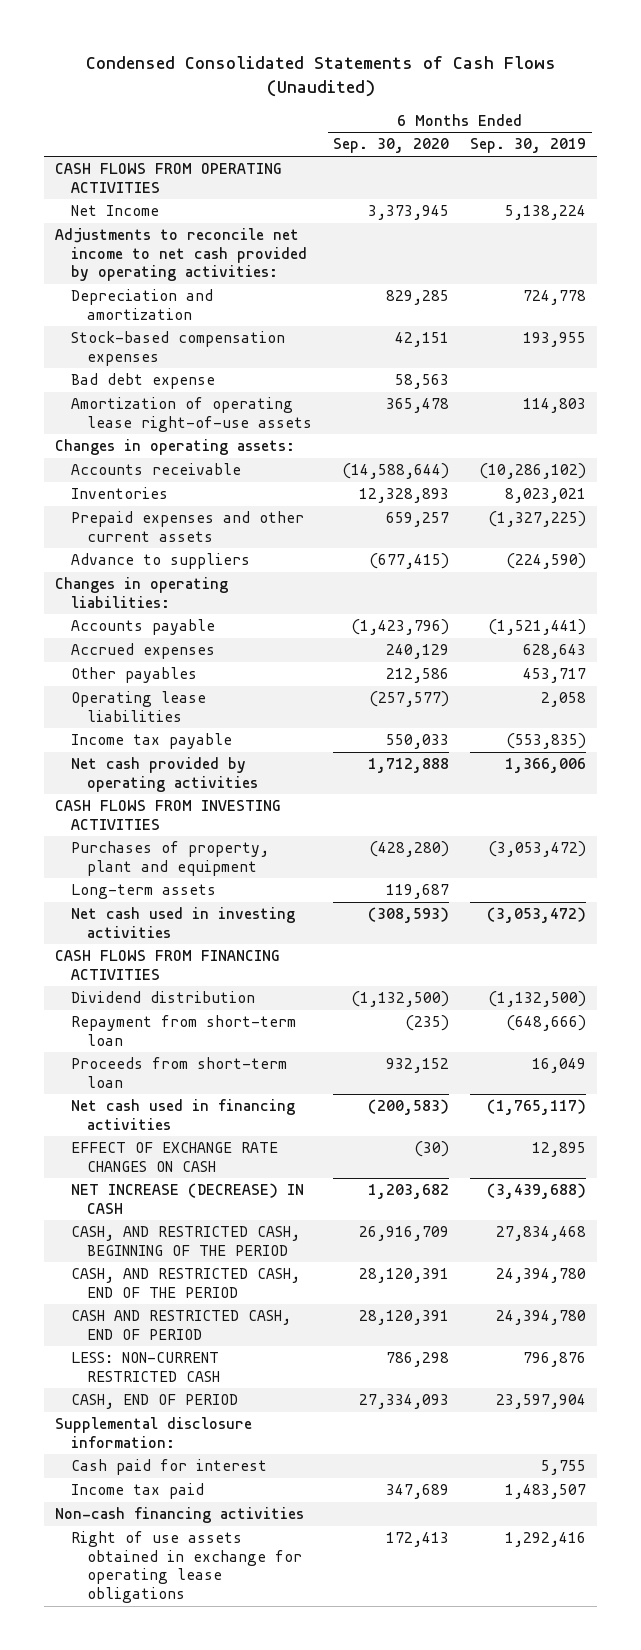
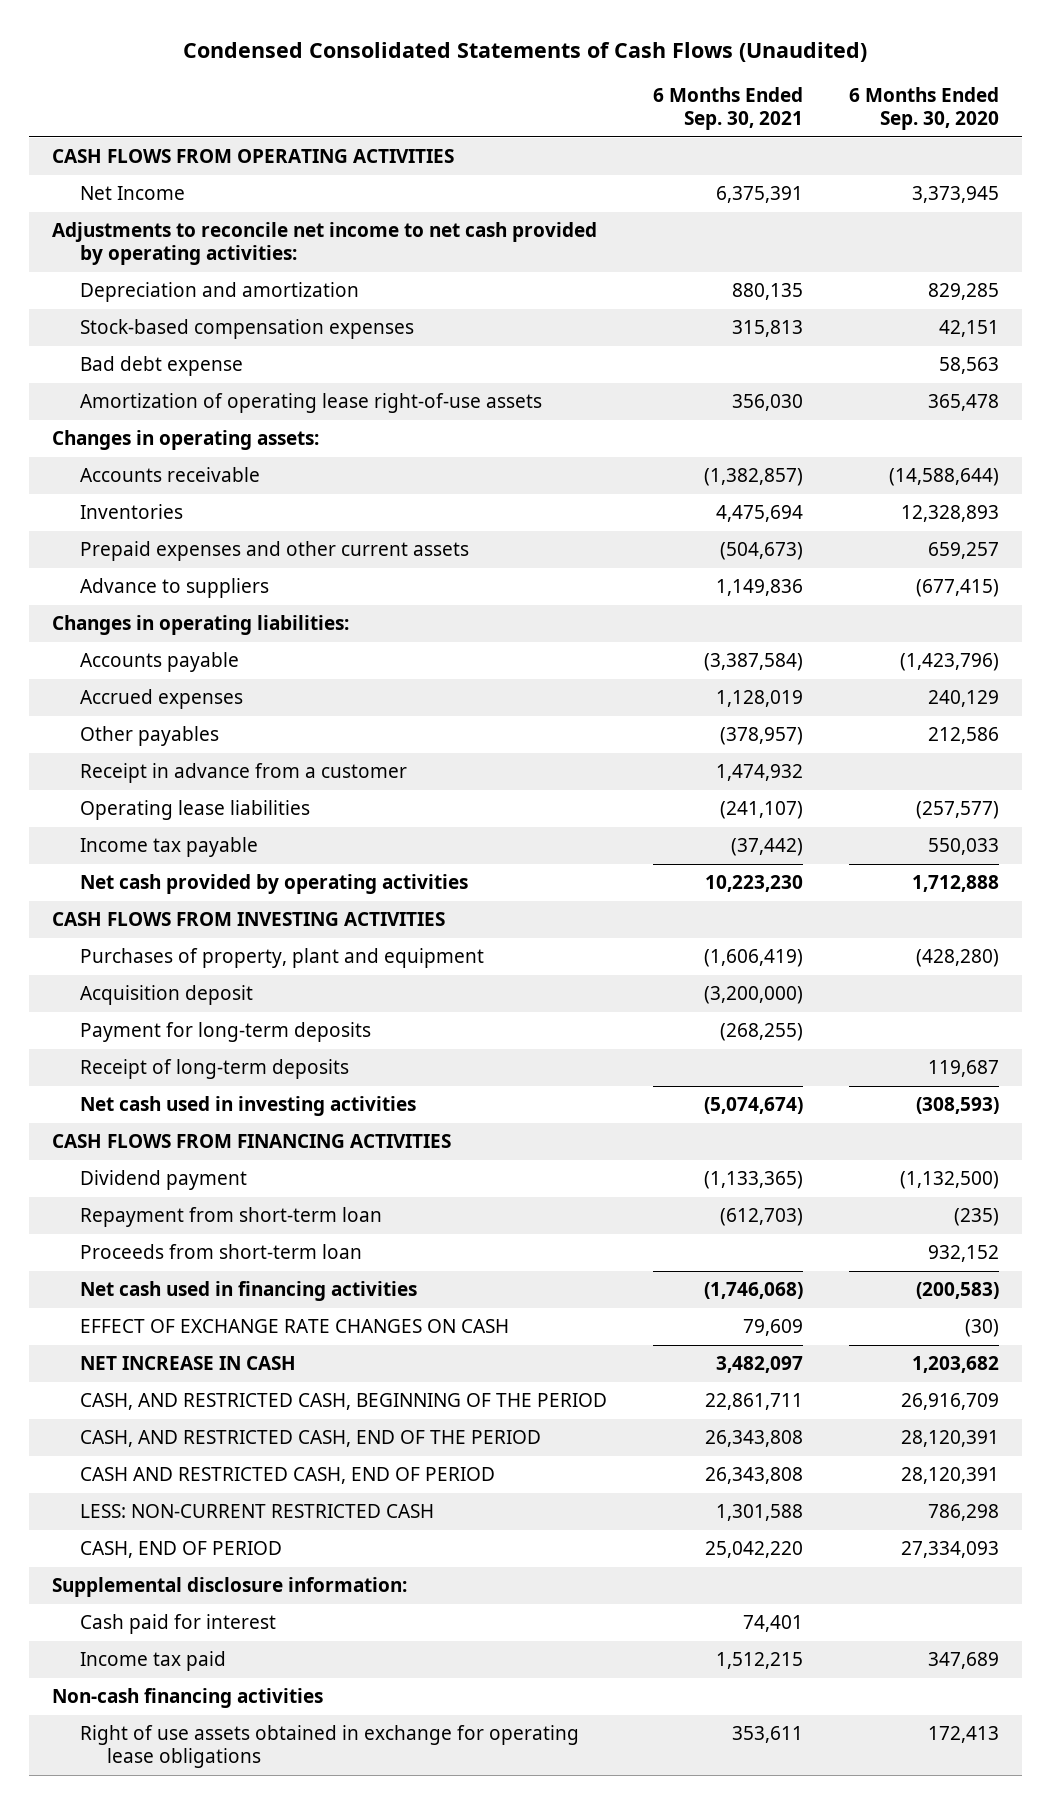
[470,138,587,154] Sep. 30, 2019 -> none
none -> [652,87,803,130] 6 Months Ended Sep. 30, 2021
none -> [79,763,407,784] Receipt in advance from a customer
none -> [79,985,253,1006] Acquisition deposit
none -> [79,1022,371,1043] Payment for long-term deposits
[70,884,216,900] Long-term assets -> [79,1059,349,1080] Receipt of long-term deposits
[70,991,255,1004] Dividend distribution -> [79,1170,247,1191] Dividend payment
[70,1183,304,1214] NET INCREASE (DECREASE) IN CASH -> [79,1356,296,1371] NET INCREASE IN CASH

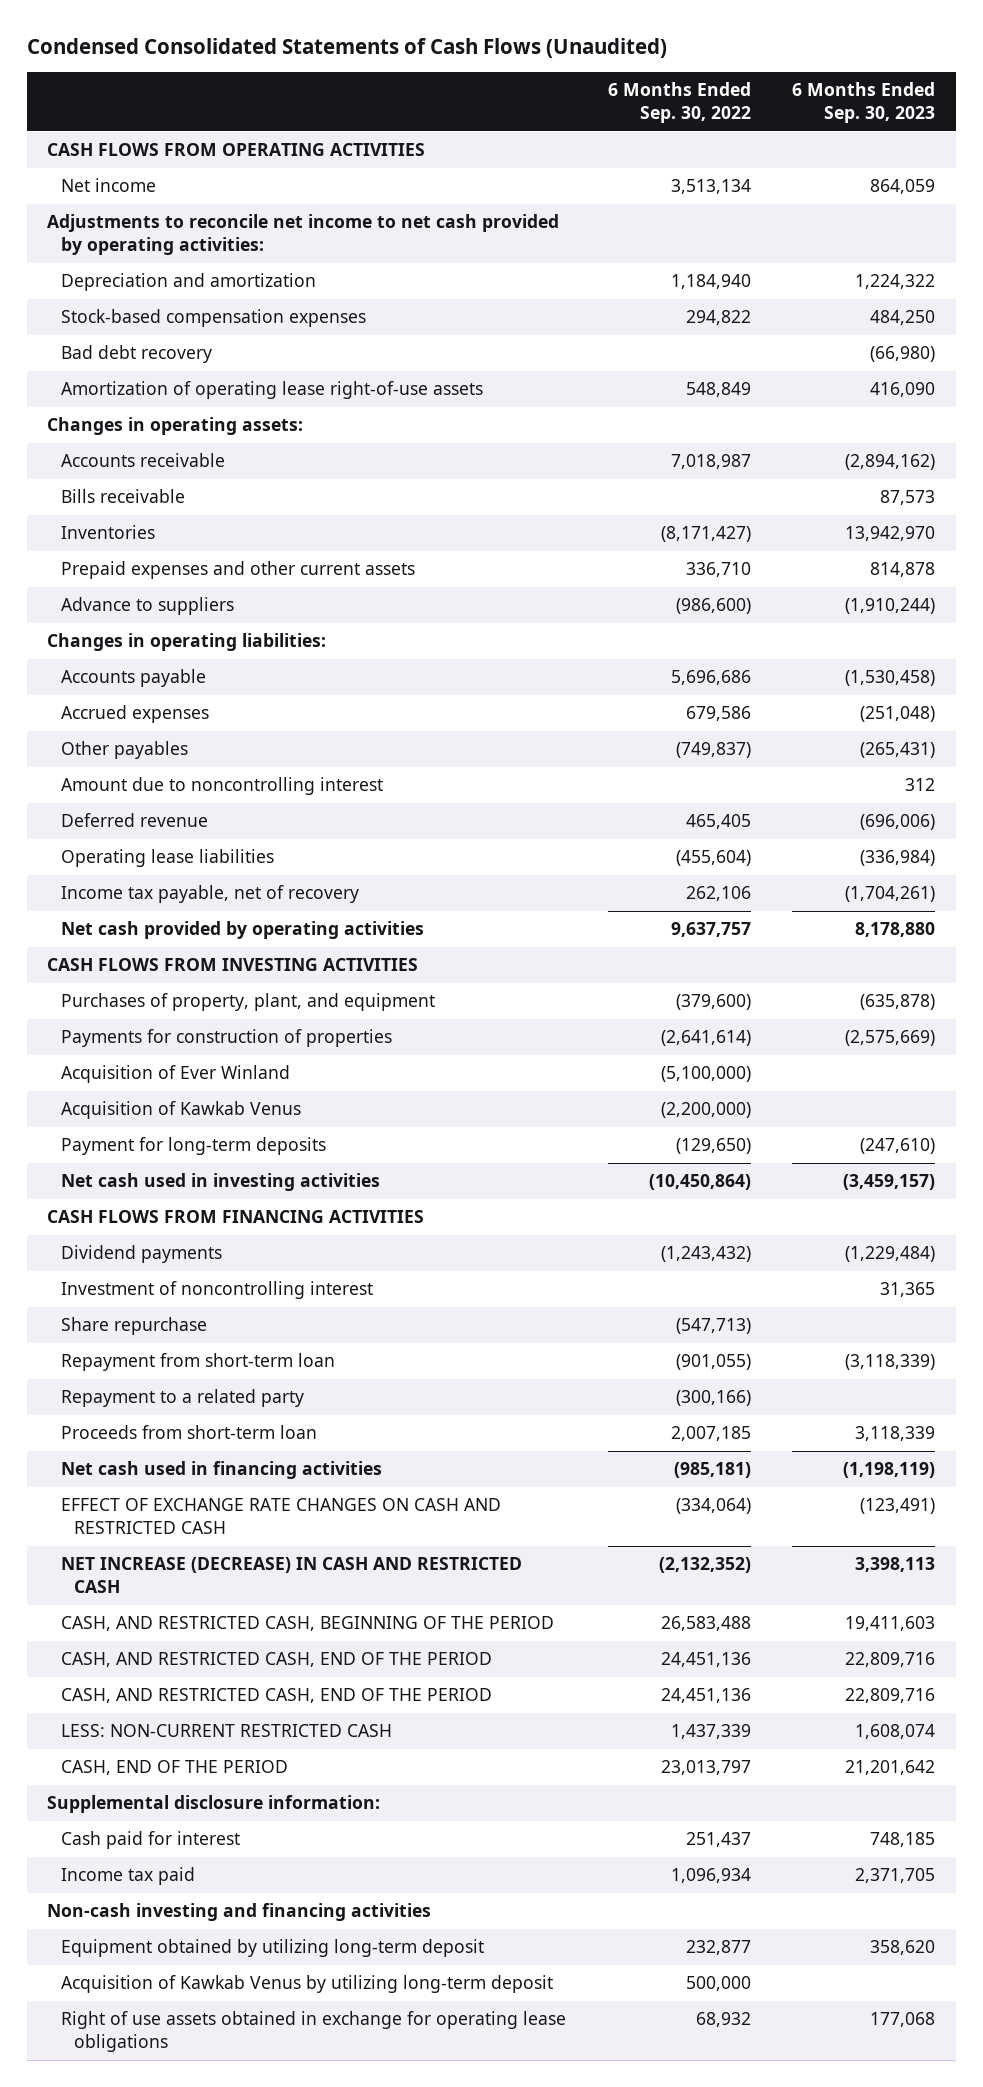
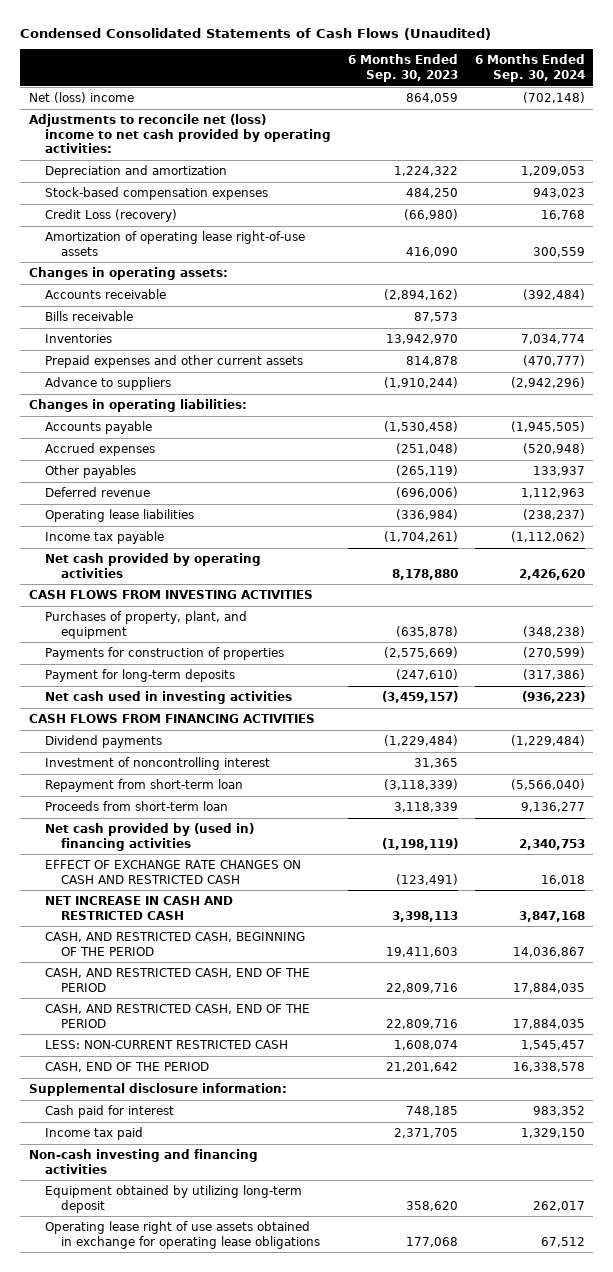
[607,82,751,124] 6 Months Ended Sep. 30, 2022 -> none
none -> [474,54,585,82] 6 Months Ended Sep. 30, 2024
[47,143,426,157] CASH FLOWS FROM OPERATING ACTIVITIES -> none
[60,178,156,193] Net income -> [28,92,134,104] Net (loss) income
[47,214,560,256] Adjustments to reconcile net income to net cash provided by operating activities: -> [28,114,331,154] Adjustments to reconcile net (loss) income to net cash provided by operating activities:
[60,345,212,364] Bad debt recovery -> [44,209,177,223] Credit Loss (recovery)
[60,777,383,796] Amount due to noncontrolling interest -> none
[860,742,936,759] (265,431) -> [395,465,458,477] (265,119)
[60,885,359,904] Income tax payable, net of recovery -> [44,531,164,545] Income tax payable
[60,1065,290,1084] Acquisition of Ever Winland -> none
[60,1101,301,1120] Acquisition of Kawkab Venus -> none
[60,1317,207,1336] Share repurchase -> none
[60,1389,304,1408] Repayment to a related party -> none
[60,1461,382,1480] Net cash used in financing activities -> [44,823,254,851] Net cash provided by (used in) financing activities
[60,1557,522,1594] NET INCREASE (DECREASE) IN CASH AND RESTRICTED CASH -> [44,896,233,920] NET INCREASE IN CASH AND RESTRICTED CASH
[60,1975,553,1994] Acquisition of Kawkab Venus by utilizing long-term deposit -> none
[60,2011,566,2053] Right of use assets obtained in exchange for operating lease obligations -> [44,1221,321,1249] Operating lease right of use assets obtained in exchange for operating lease obligations

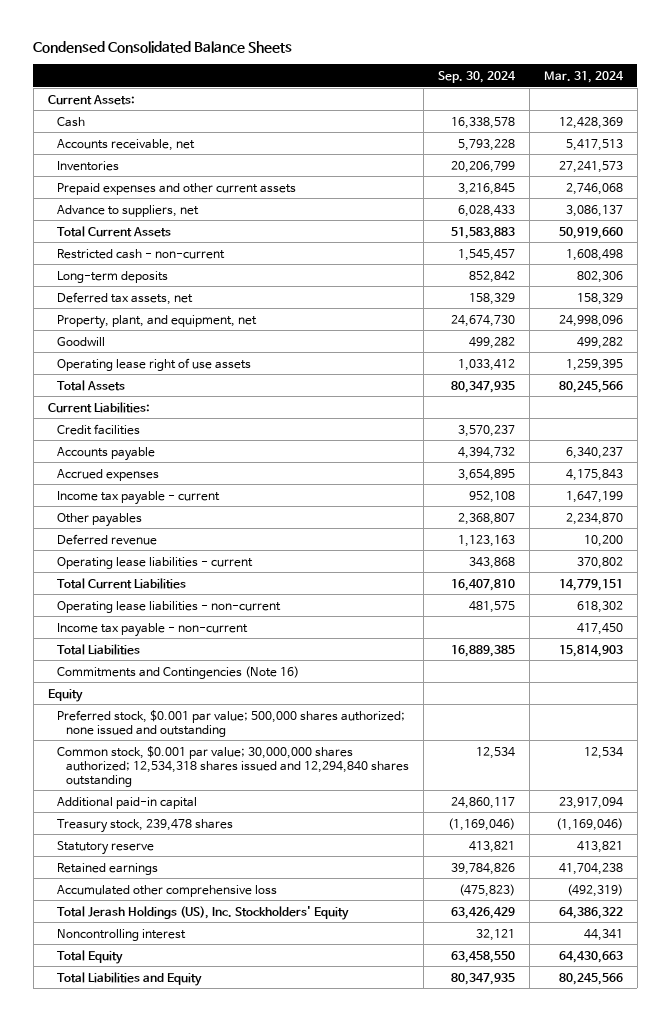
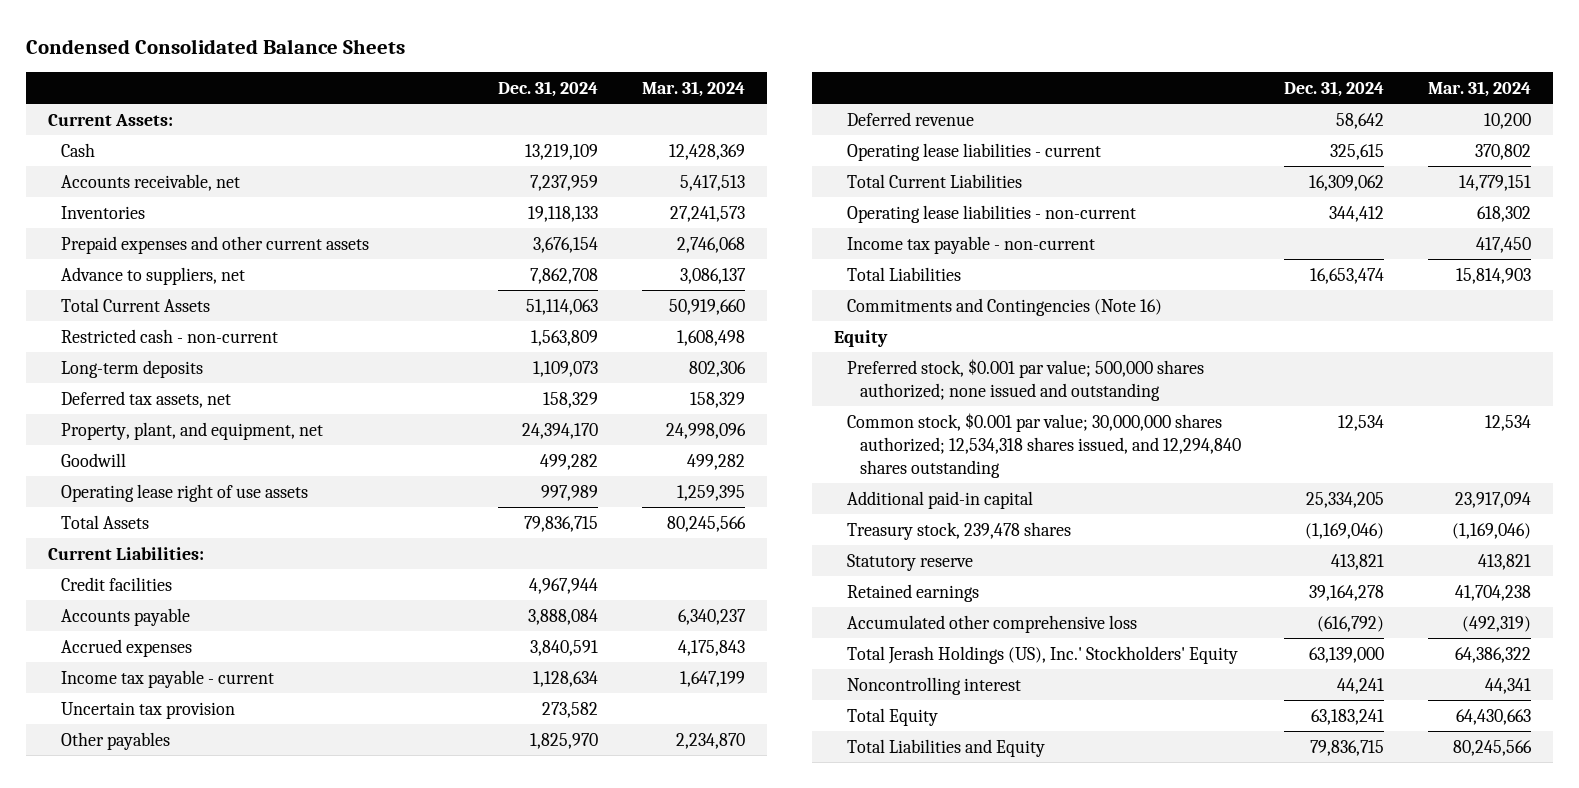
[437,70,516,83] Sep. 30, 2024 -> none
none -> [498,80,599,97] Dec. 31, 2024
none -> [60,701,235,719] Uncertain tax provision
[56,745,409,787] Common stock, $0.001 par value; 30,000,000 shares authorized; 12,534,318 shares issued and 12,294,840 shares outstanding -> [846,412,1241,478] Common stock, $0.001 par value; 30,000,000 shares authorized; 12,534,318 shares issued, and 12,294,840 shares outstanding
[56,905,349,920] Total Jerash Holdings (US), Inc. Stockholders' Equity -> [846,645,1238,664] Total Jerash Holdings (US), Inc.' Stockholders' Equity

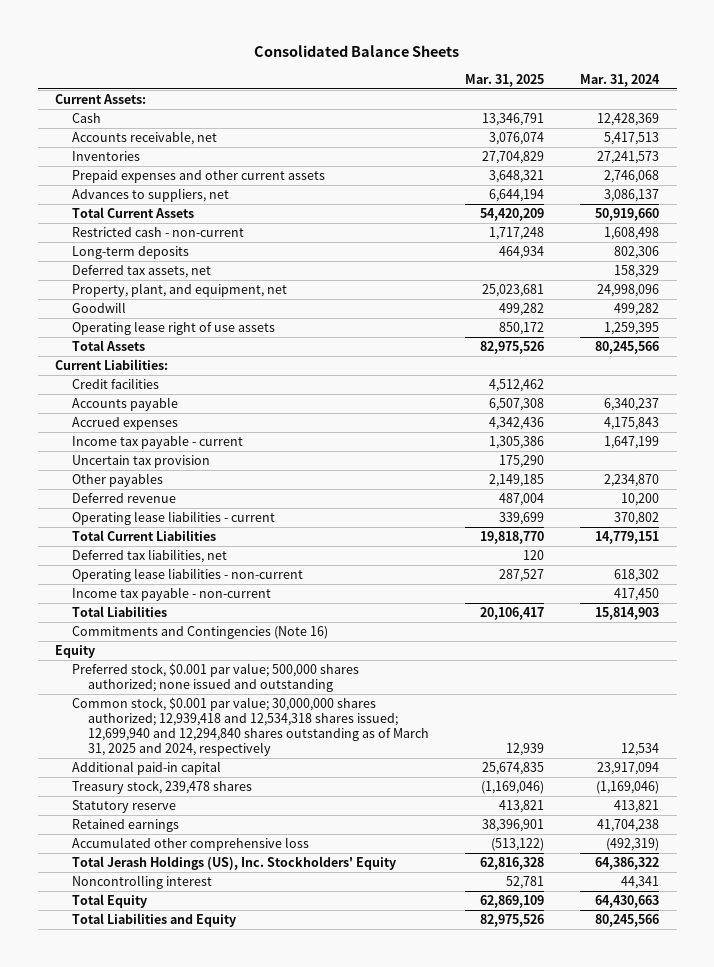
[26,39,406,55] Condensed Consolidated Balance Sheets -> [254,45,460,58] Consolidated Balance Sheets
[498,80,599,97] Dec. 31, 2024 -> none
none -> [465,73,545,87] Mar. 31, 2025
[60,266,245,285] Advance to suppliers, net -> [71,187,229,202] Advances to suppliers, net
none -> [71,548,227,563] Deferred tax liabilities, net
[846,412,1241,478] Common stock, $0.001 par value; 30,000,000 shares authorized; 12,534,318 shares issued, and 12,294,840 shares outstanding -> [71,696,430,757] Common stock, $0.001 par value; 30,000,000 shares authorized; 12,939,418 and 12,534,318 shares issued; 12,699,940 and 12,294,840 shares outstanding as of March 31, 2025 and 2024, respectively
[846,645,1238,664] Total Jerash Holdings (US), Inc.' Stockholders' Equity -> [71,855,396,870] Total Jerash Holdings (US), Inc. Stockholders' Equity

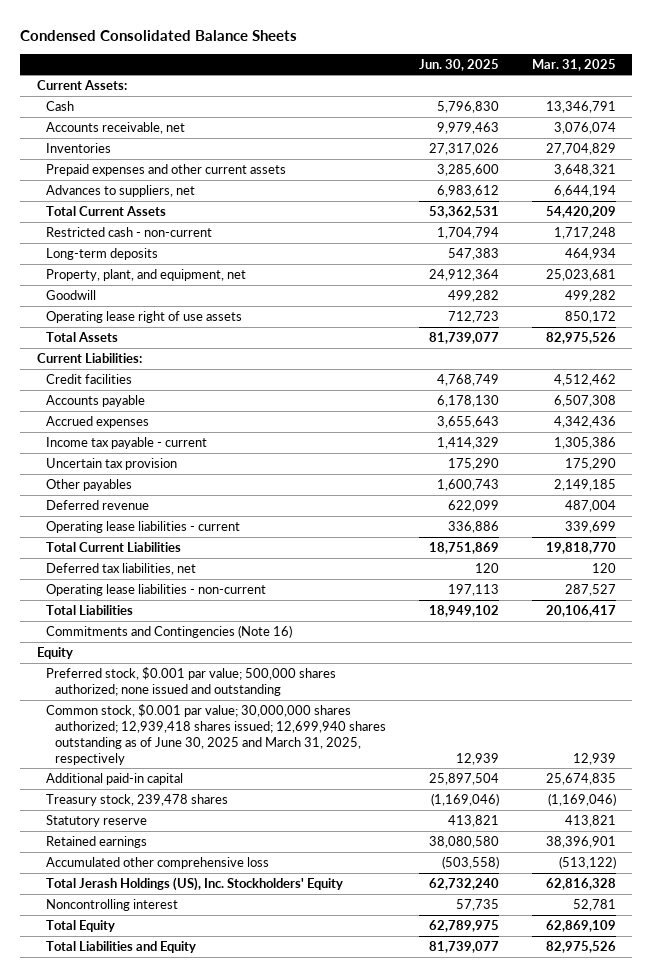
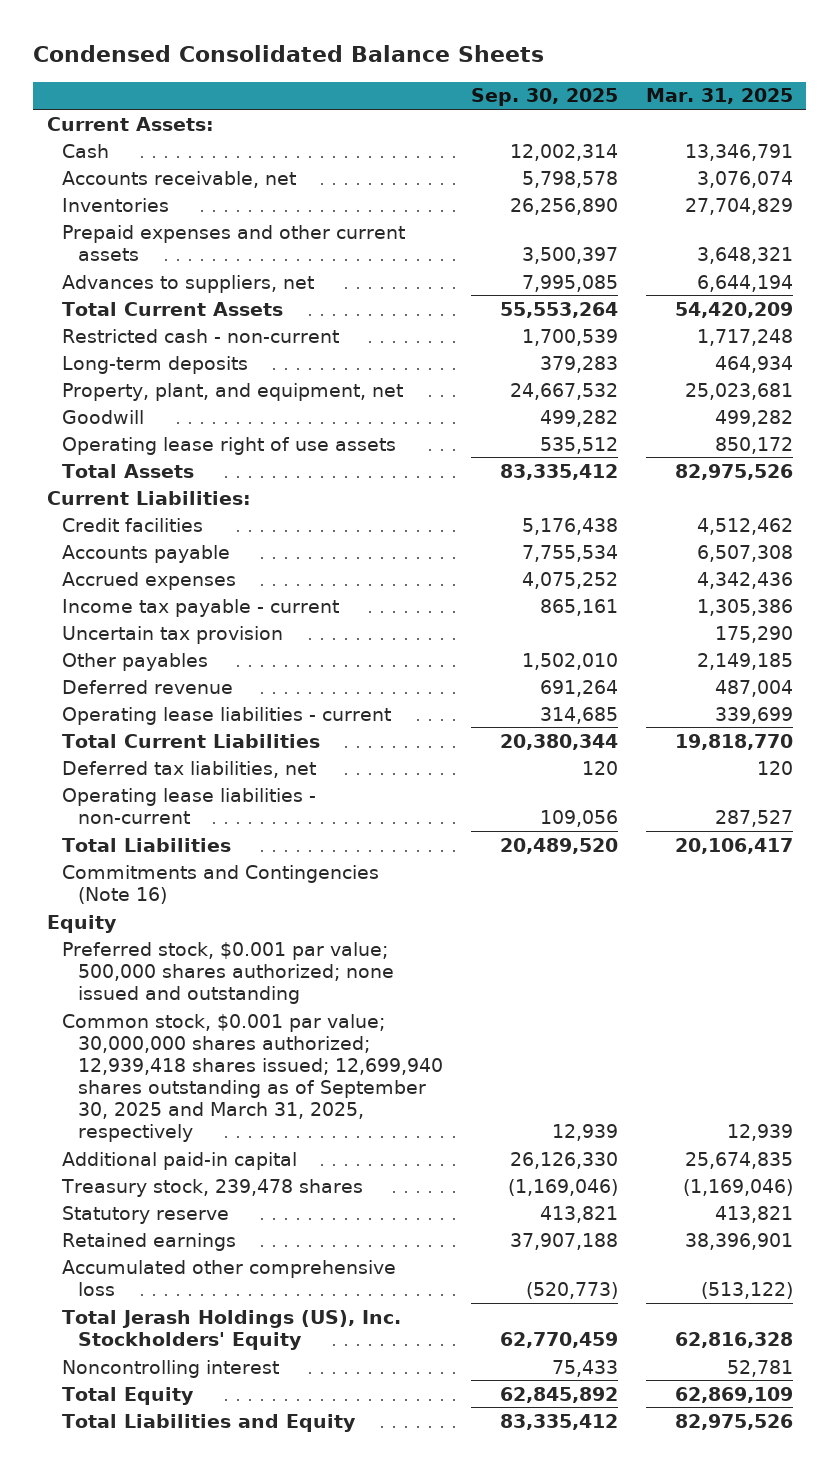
[419,58,500,71] Jun. 30, 2025 -> none
none -> [470,88,618,107] Sep. 30, 2025
[46,704,387,765] Common stock, $0.001 par value; 30,000,000 shares authorized; 12,939,418 shares issued; 12,699,940 shares outstanding as of June 30, 2025 and March 31, 2025, respectively -> [62,1013,444,1143] Common stock, $0.001 par value; 30,000,000 shares authorized; 12,939,418 shares issued; 12,699,940 shares outstanding as of September 30, 2025 and March 31, 2025, respectively

